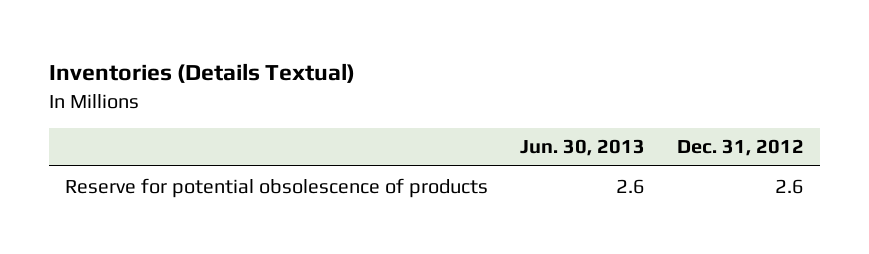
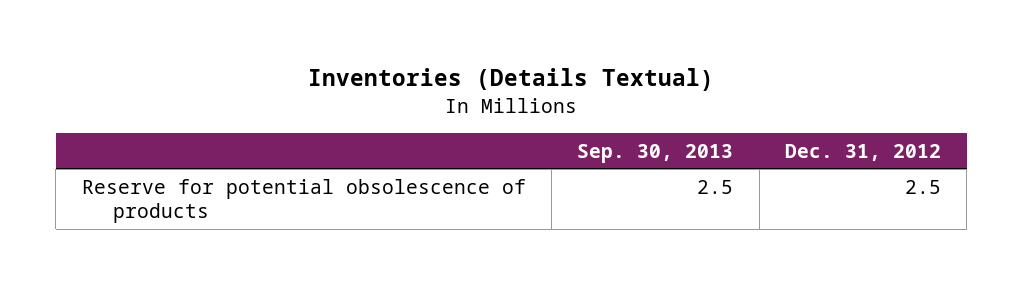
[519,139,645,157] Jun. 30, 2013 -> none
none -> [577,143,734,163] Sep. 30, 2013
[774,178,804,194] 2.6 -> [904,180,941,195] 2.5

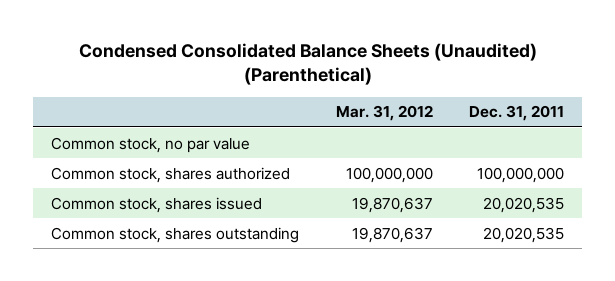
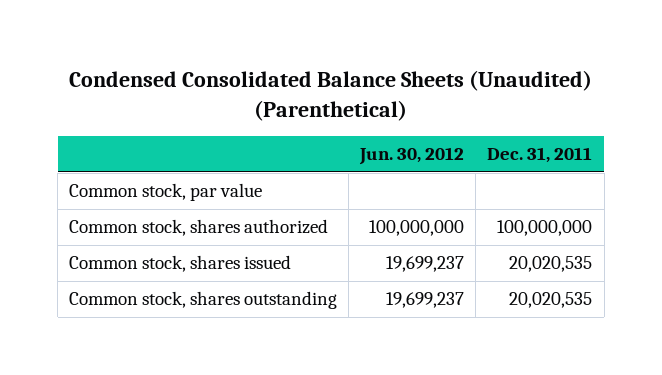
[335,105,433,122] Mar. 31, 2012 -> none
none -> [359,147,465,166] Jun. 30, 2012
[51,136,251,153] Common stock, no par value -> [69,183,263,202] Common stock, par value

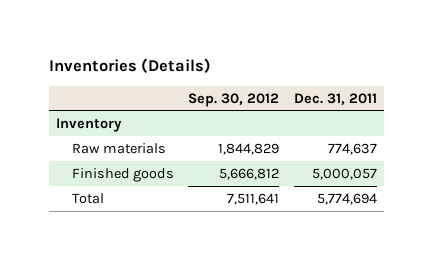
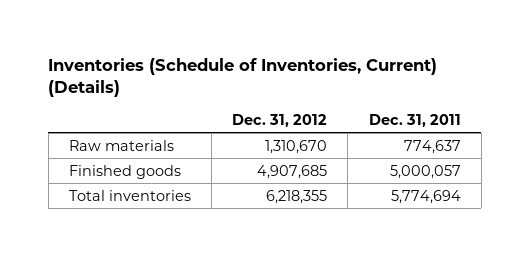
[48,58,211,74] Inventories (Details) -> [48,57,438,97] Inventories (Schedule of Inventories, Current) (Details)
[188,92,280,107] Sep. 30, 2012 -> none
none -> [232,113,328,127] Dec. 31, 2012
[55,117,122,132] Inventory -> none
[71,192,104,204] Total -> [69,189,192,201] Total inventories

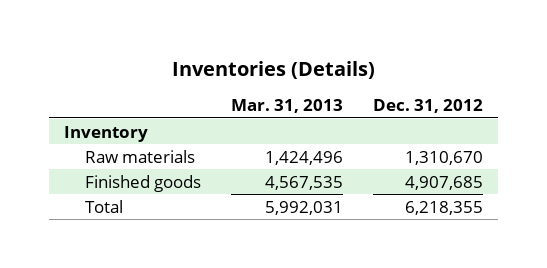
[48,57,438,97] Inventories (Schedule of Inventories, Current) (Details) -> [171,60,375,79] Inventories (Details)
[368,113,461,127] Dec. 31, 2011 -> none
none -> [231,99,344,114] Mar. 31, 2013
none -> [64,125,149,142] Inventory
[69,189,192,201] Total inventories -> [85,199,124,213] Total

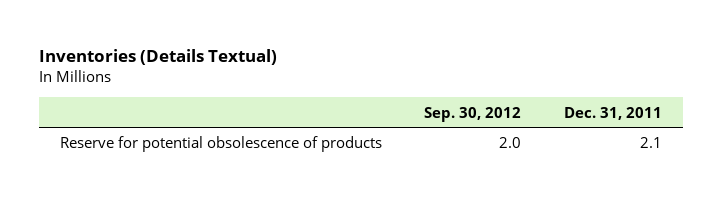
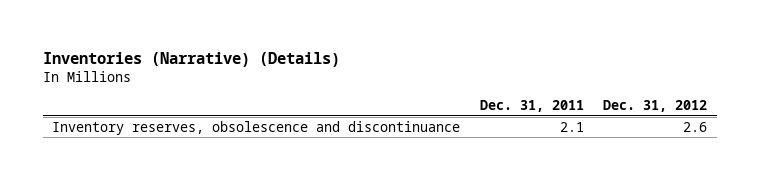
[39,49,278,66] Inventories (Details Textual) -> [42,51,340,67] Inventories (Narrative) (Details)
[424,106,522,122] Sep. 30, 2012 -> none
none -> [603,100,708,113] Dec. 31, 2012
[60,136,383,153] Reserve for potential obsolescence of products -> [52,121,461,136] Inventory reserves, obsolescence and discontinuance

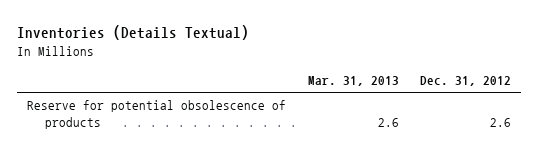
[42,51,340,67] Inventories (Narrative) (Details) -> [16,25,249,41] Inventories (Details Textual)
[479,100,584,113] Dec. 31, 2011 -> none
none -> [307,76,399,87] Mar. 31, 2013
[52,121,461,136] Inventory reserves, obsolescence and discontinuance -> [27,100,287,129] Reserve for potential obsolescence of products

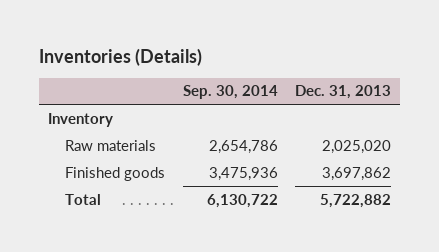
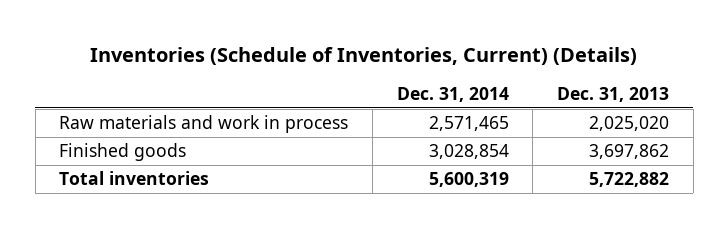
[39,47,203,66] Inventories (Details) -> [90,46,638,65] Inventories (Schedule of Inventories, Current) (Details)
[182,85,278,100] Sep. 30, 2014 -> none
none -> [396,86,509,102] Dec. 31, 2014
[47,112,113,127] Inventory -> none
[65,139,157,151] Raw materials -> [59,115,349,134] Raw materials and work in process
[65,193,102,205] Total -> [59,171,210,186] Total inventories

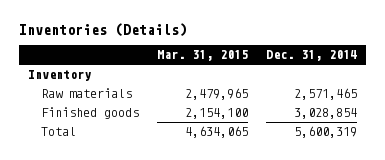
[90,46,638,65] Inventories (Schedule of Inventories, Current) (Details) -> [19,22,188,37] Inventories (Details)
[557,86,670,102] Dec. 31, 2013 -> none
none -> [156,50,248,62] Mar. 31, 2015
none -> [27,70,91,82] Inventory
[59,115,349,134] Raw materials and work in process -> [41,88,133,99] Raw materials
[59,171,210,186] Total inventories -> [41,127,77,137] Total

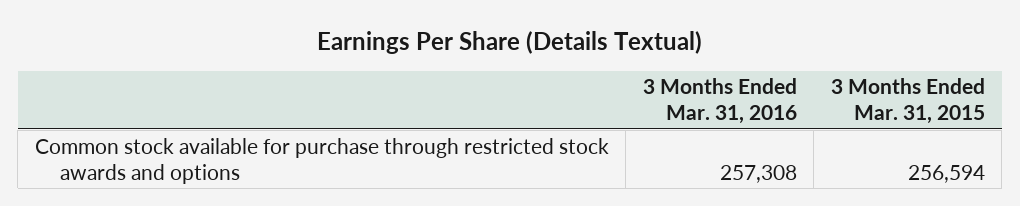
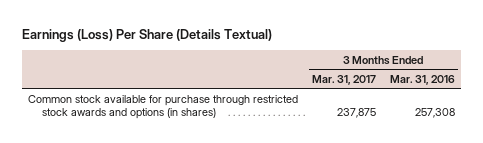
[316,30,702,54] Earnings Per Share (Details Textual) -> [21,28,272,42] Earnings (Loss) Per Share (Details Textual)
[830,78,985,125] 3 Months Ended Mar. 31, 2015 -> none
none -> [311,74,376,85] Mar. 31, 2017
[34,137,609,184] Common stock available for purchase through restricted stock awards and options -> [28,94,299,119] Common stock available for purchase through restricted stock awards and options (in shares)

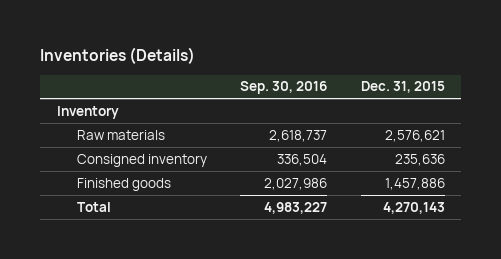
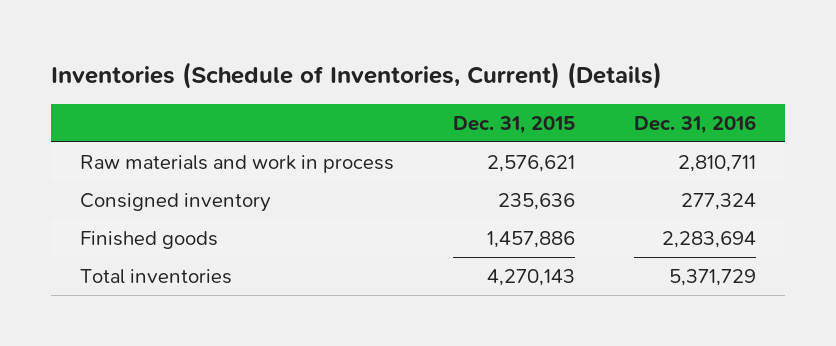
[40,46,196,64] Inventories (Details) -> [51,62,663,90] Inventories (Schedule of Inventories, Current) (Details)
[240,81,328,95] Sep. 30, 2016 -> none
none -> [633,114,756,134] Dec. 31, 2016
[56,105,119,119] Inventory -> none
[77,129,166,140] Raw materials -> [80,154,395,173] Raw materials and work in process
[77,201,112,212] Total -> [80,268,233,284] Total inventories

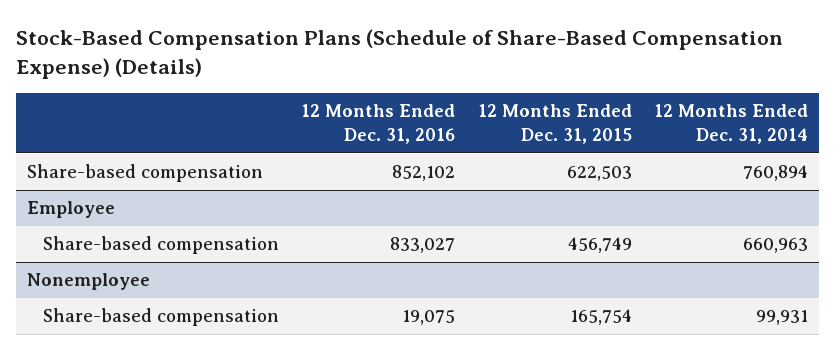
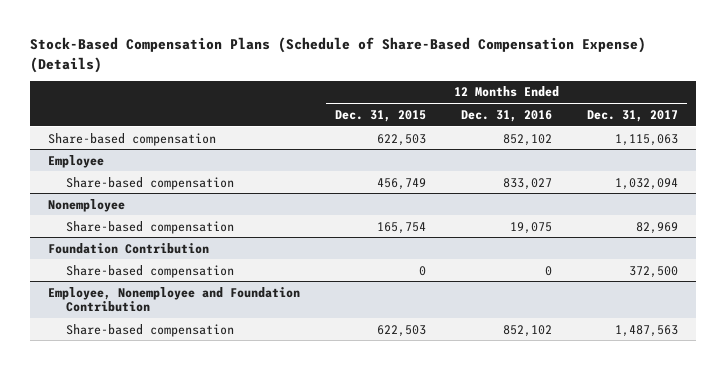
[654,103,809,145] 12 Months Ended Dec. 31, 2014 -> none
none -> [587,109,679,122] Dec. 31, 2017
none -> [47,242,209,254] Foundation Contribution
none -> [66,264,235,278] Share-based compensation
none -> [47,286,300,312] Employee, Nonemployee and Foundation Contribution
none -> [66,323,235,337] Share-based compensation

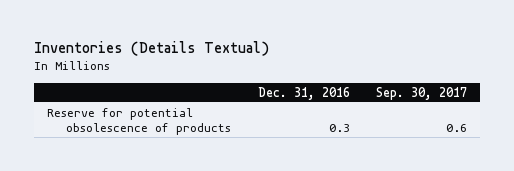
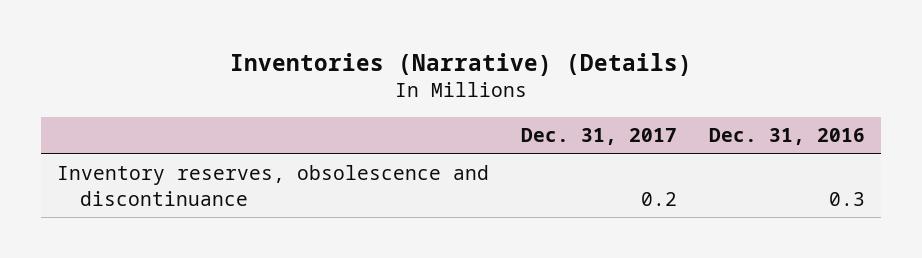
[33,41,269,57] Inventories (Details Textual) -> [229,53,692,77] Inventories (Narrative) (Details)
[376,86,468,100] Sep. 30, 2017 -> none
none -> [520,128,677,146] Dec. 31, 2017
[47,107,232,136] Reserve for potential obsolescence of products -> [56,165,489,206] Inventory reserves, obsolescence and discontinuance

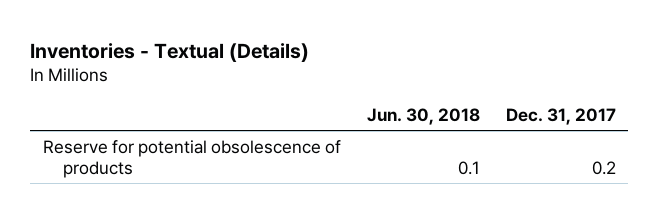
[229,53,692,77] Inventories (Narrative) (Details) -> [30,42,310,62] Inventories - Textual (Details)
[708,128,865,146] Dec. 31, 2016 -> none
none -> [366,107,480,125] Jun. 30, 2018
[56,165,489,206] Inventory reserves, obsolescence and discontinuance -> [43,139,342,178] Reserve for potential obsolescence of products

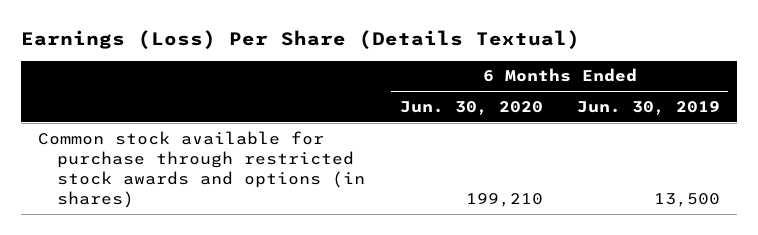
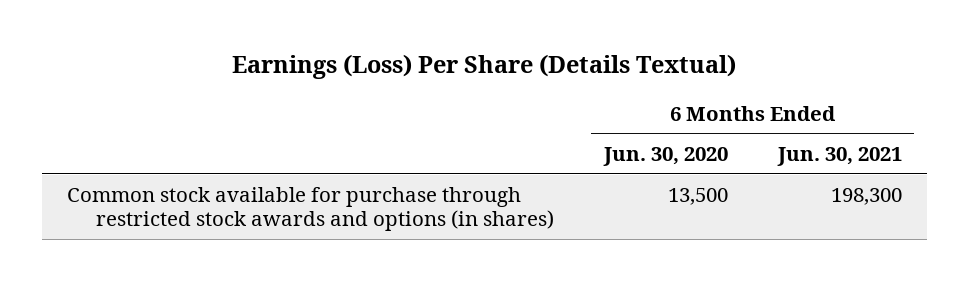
[576,101,720,116] Jun. 30, 2019 -> none
none -> [776,146,902,166] Jun. 30, 2021
[465,193,543,208] 199,210 -> [667,188,728,206] 13,500

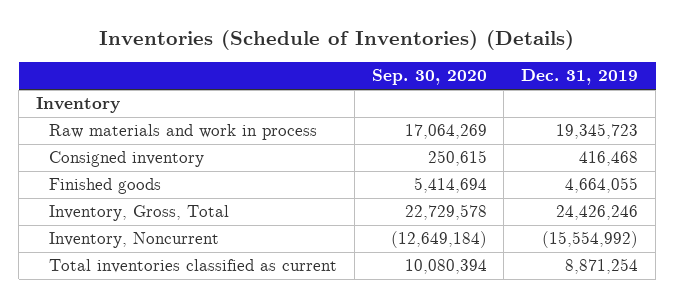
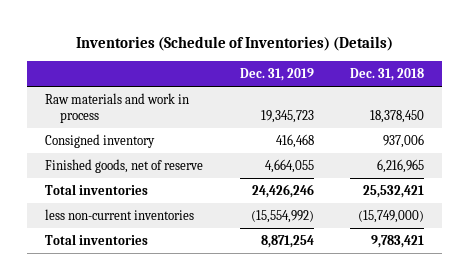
[371,69,487,86] Sep. 30, 2020 -> none
none -> [349,68,424,82] Dec. 31, 2018
[36,97,121,114] Inventory -> none
[48,178,161,195] Finished goods -> [45,159,204,174] Finished goods, net of reserve
[48,205,229,222] Inventory, Gross, Total -> [45,184,149,196] Total inventories
[48,232,219,249] Inventory, Noncurrent -> [45,209,195,221] less non-current inventories
[48,259,337,274] Total inventories classified as current -> [45,234,149,246] Total inventories

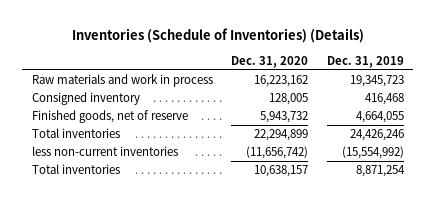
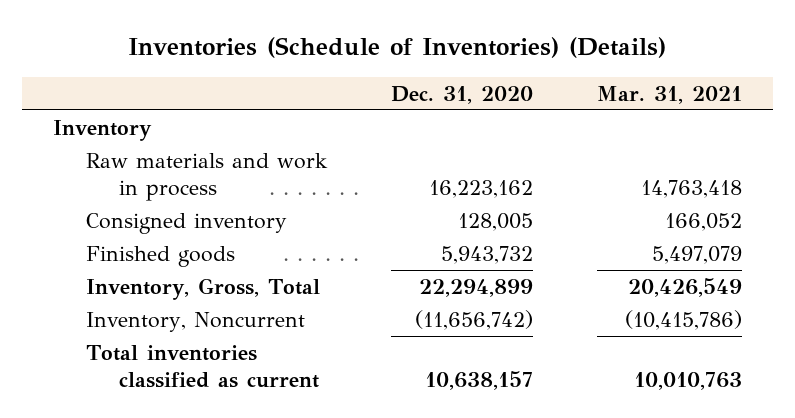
[327,55,405,68] Dec. 31, 2019 -> none
none -> [596,85,742,104] Mar. 31, 2021
none -> [53,120,153,142] Inventory
[31,110,188,124] Finished goods, net of reserve -> [86,246,236,268] Finished goods
[31,128,120,139] Total inventories -> [86,278,321,301] Inventory, Gross, Total
[31,146,178,157] less non-current inventories -> [86,312,306,333] Inventory, Noncurrent
[31,164,120,175] Total inventories -> [86,345,319,389] Total inventories classified as current

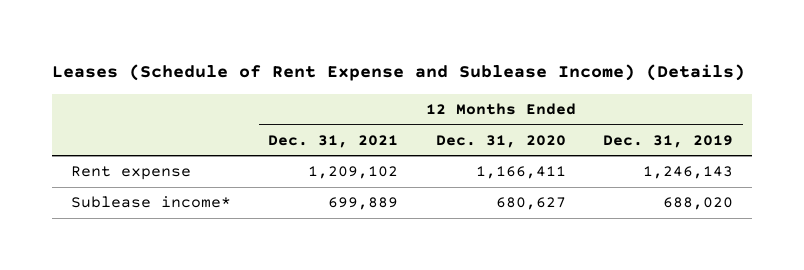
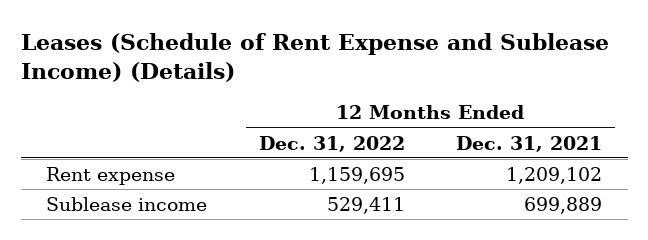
[435,134,566,148] Dec. 31, 2020 -> none
[603,134,734,148] Dec. 31, 2019 -> none
none -> [258,135,405,152] Dec. 31, 2022
[70,196,231,209] Sublease income* -> [46,196,208,211] Sublease income

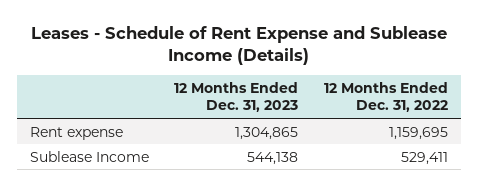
[20,32,609,82] Leases (Schedule of Rent Expense and Sublease Income) (Details) -> [30,25,447,65] Leases - Schedule of Rent Expense and Sublease Income (Details)
[455,135,602,152] Dec. 31, 2021 -> none
none -> [174,81,299,113] 12 Months Ended Dec. 31, 2023
[46,196,208,211] Sublease income -> [29,150,149,162] Sublease Income

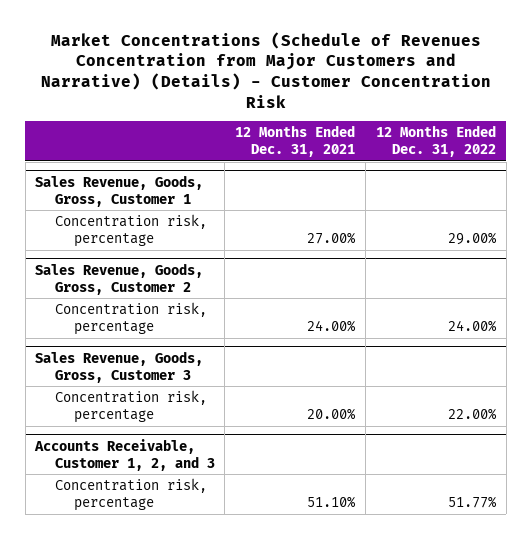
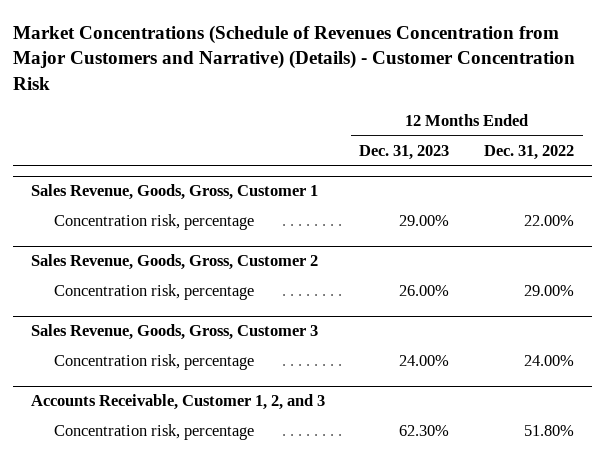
[235,124,356,158] 12 Months Ended Dec. 31, 2021 -> none
none -> [359,144,450,160] Dec. 31, 2023
[447,232,497,246] 29.00% -> [524,215,575,227] 22.00%
[447,320,497,333] 24.00% -> [524,285,575,297] 29.00%
[447,408,497,421] 22.00% -> [524,355,575,367] 24.00%
[447,496,497,509] 51.77% -> [524,425,575,437] 51.80%

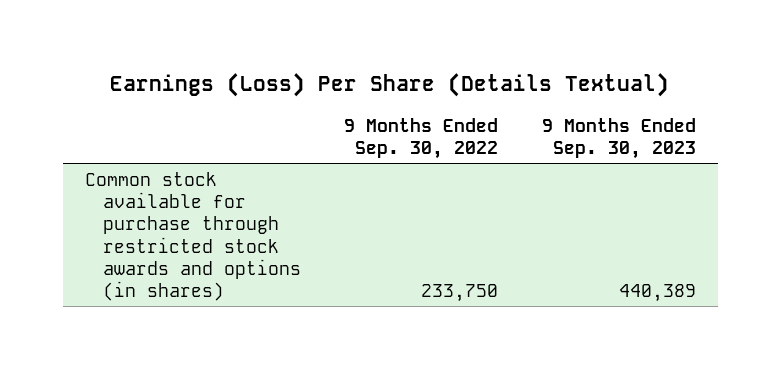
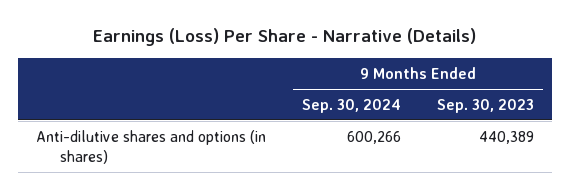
[110,72,670,97] Earnings (Loss) Per Share (Details Textual) -> [93,28,477,47] Earnings (Loss) Per Share - Narrative (Details)
[344,117,499,159] 9 Months Ended Sep. 30, 2022 -> none
none -> [302,98,402,113] Sep. 30, 2024
[84,172,301,301] Common stock available for purchase through restricted stock awards and options (in shares) -> [36,129,267,164] Anti-dilutive shares and options (in shares)

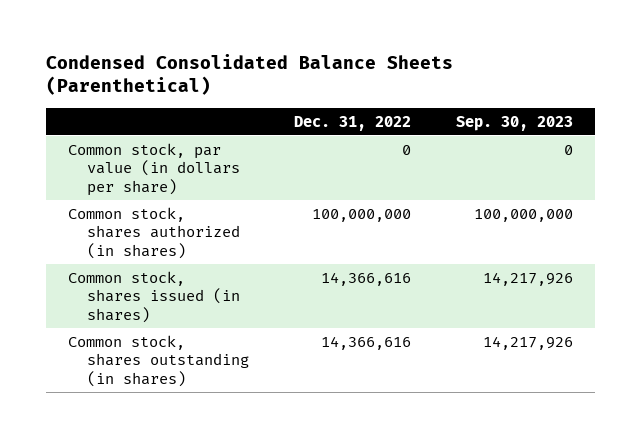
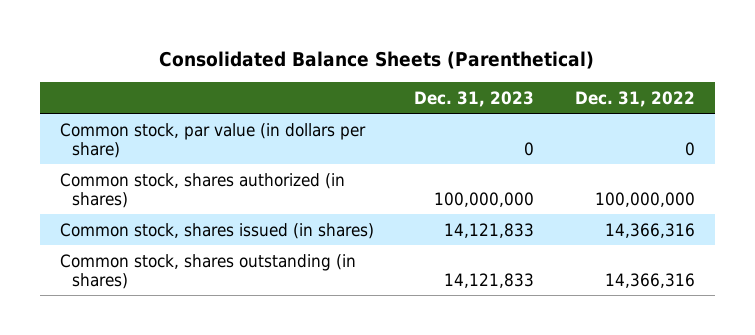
[45,54,453,96] Condensed Consolidated Balance Sheets (Parenthetical) -> [159,50,595,69] Consolidated Balance Sheets (Parenthetical)
[455,115,573,131] Sep. 30, 2023 -> none
none -> [414,90,535,107] Dec. 31, 2023
[320,271,411,286] 14,366,616 -> [604,222,695,238] 14,366,316
[320,335,411,350] 14,366,616 -> [604,272,695,288] 14,366,316

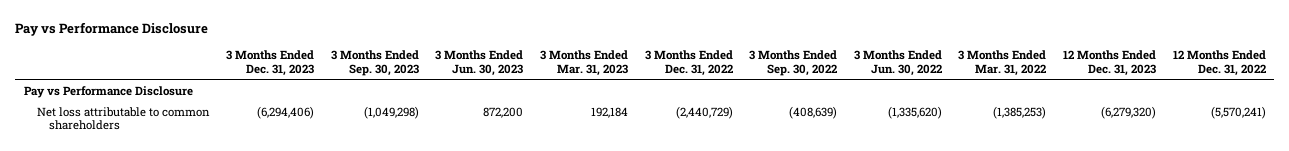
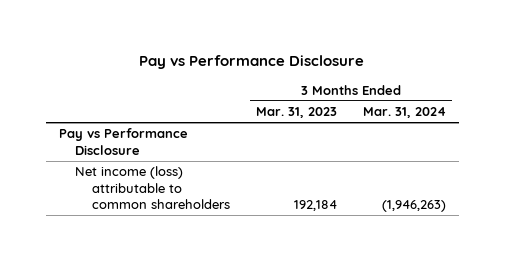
[226,50,315,76] 3 Months Ended Dec. 31, 2023 -> none
[330,50,419,76] 3 Months Ended Sep. 30, 2023 -> none
[435,50,524,76] 3 Months Ended Jun. 30, 2023 -> none
[644,50,733,76] 3 Months Ended Dec. 31, 2022 -> none
[749,50,838,76] 3 Months Ended Sep. 30, 2022 -> none
[853,50,942,76] 3 Months Ended Jun. 30, 2022 -> none
[958,50,1047,76] 3 Months Ended Mar. 31, 2022 -> none
[1063,50,1157,76] 12 Months Ended Dec. 31, 2023 -> none
[1172,50,1266,76] 12 Months Ended Dec. 31, 2022 -> none
none -> [362,107,446,119] Mar. 31, 2024
[36,106,210,131] Net loss attributable to common shareholders -> [75,166,231,209] Net income (loss) attributable to common shareholders

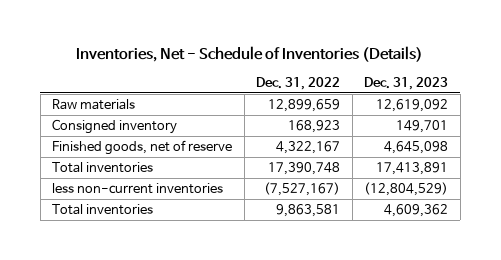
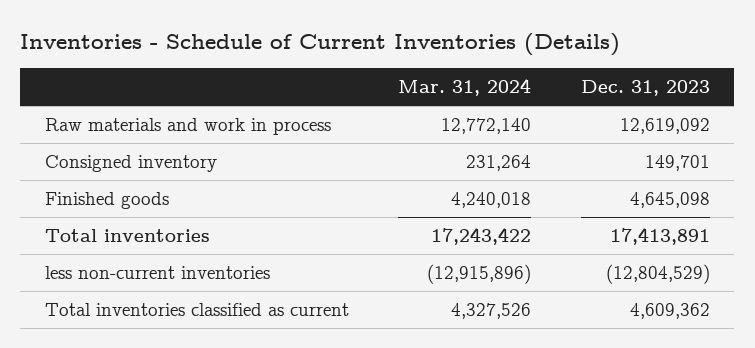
[76,46,424,63] Inventories, Net - Schedule of Inventories (Details) -> [20,33,621,57] Inventories - Schedule of Current Inventories (Details)
[256,76,341,90] Dec. 31, 2022 -> none
none -> [398,77,532,96] Mar. 31, 2024
[52,99,136,111] Raw materials -> [45,118,332,136] Raw materials and work in process
[52,140,233,156] Finished goods, net of reserve -> [45,192,170,210] Finished goods
[52,204,154,216] Total inventories -> [45,303,350,317] Total inventories classified as current

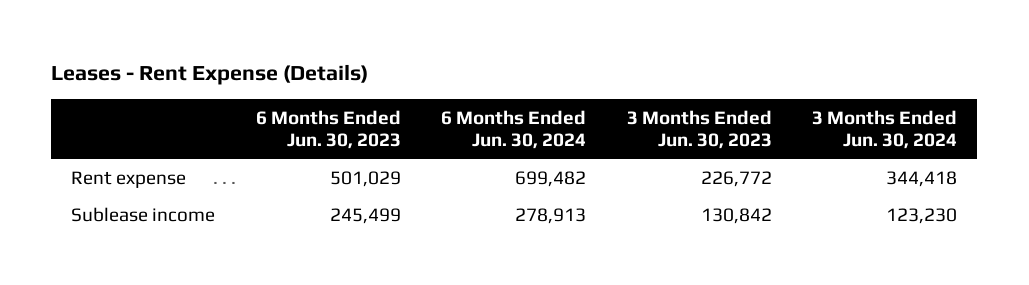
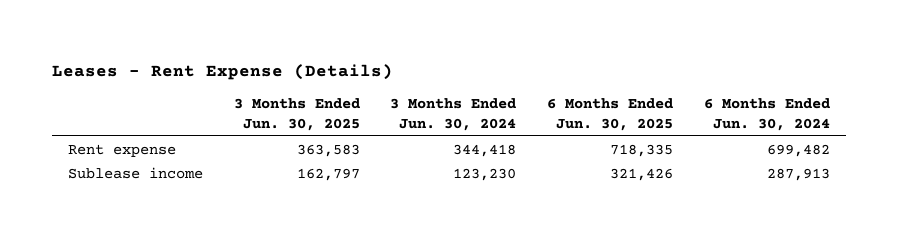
[255,109,401,150] 6 Months Ended Jun. 30, 2023 -> none
[626,109,772,150] 3 Months Ended Jun. 30, 2023 -> none
none -> [233,97,360,131] 3 Months Ended Jun. 30, 2025
none -> [547,97,674,131] 6 Months Ended Jun. 30, 2025
[515,208,587,225] 278,913 -> [767,167,831,181] 287,913

